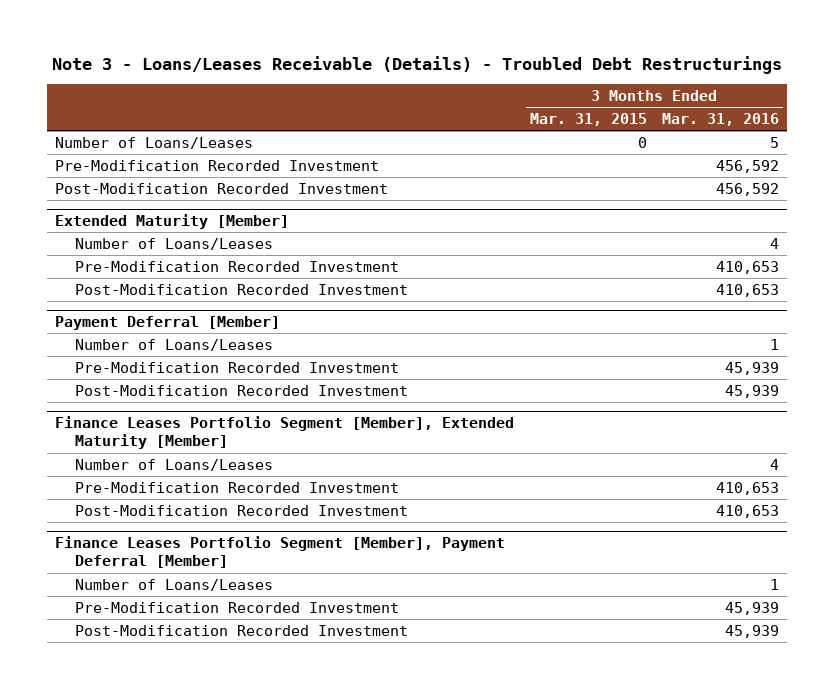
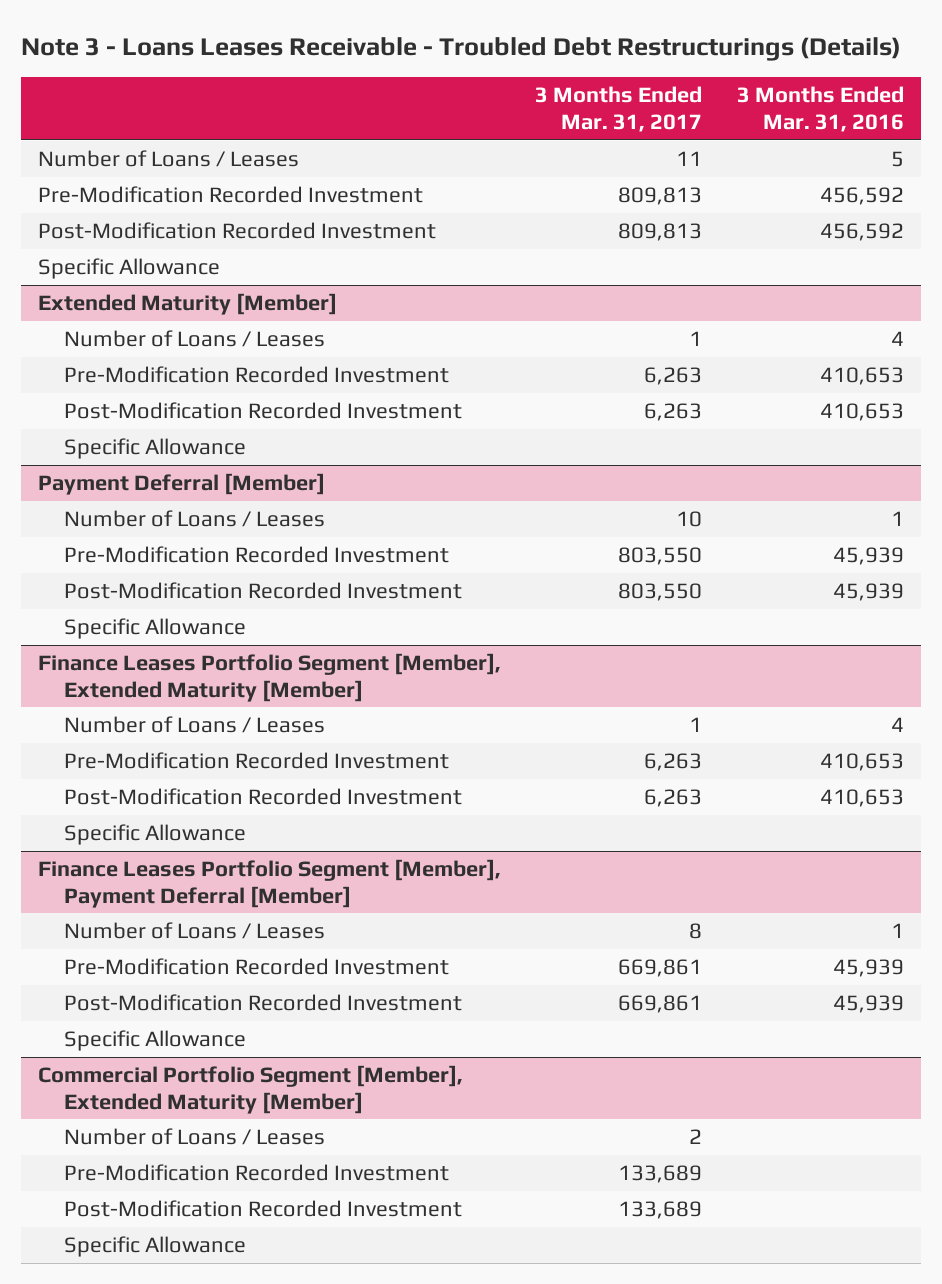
[52,55,783,74] Note 3 - Loans/Leases Receivable (Details) - Troubled Debt Restructurings -> [21,37,902,62] Note 3 - Loans Leases Receivable - Troubled Debt Restructurings (Details)
[529,112,647,126] Mar. 31, 2015 -> none
none -> [535,86,703,132] 3 Months Ended Mar. 31, 2017
[54,136,253,149] Number of Loans/Leases -> [38,149,300,167] Number of Loans / Leases
none -> [38,257,221,279] Specific Allowance
[74,237,273,250] Number of Loans/Leases -> [64,329,326,347] Number of Loans / Leases
none -> [64,437,247,459] Specific Allowance
[74,338,273,351] Number of Loans/Leases -> [64,509,326,527] Number of Loans / Leases
none -> [64,617,247,639] Specific Allowance
[74,458,273,471] Number of Loans/Leases -> [64,715,326,733] Number of Loans / Leases
none -> [64,823,247,845] Specific Allowance
[74,578,273,591] Number of Loans/Leases -> [64,921,326,939] Number of Loans / Leases
none -> [64,1029,247,1051] Specific Allowance
none -> [38,1064,464,1114] Commercial Portfolio Segment [Member], Extended Maturity [Member]
none -> [64,1127,326,1145] Number of Loans / Leases
none -> [64,1163,450,1181] Pre-Modification Recorded Investment
none -> [64,1199,463,1217] Post-Modification Recorded Investment
none -> [64,1235,247,1257] Specific Allowance

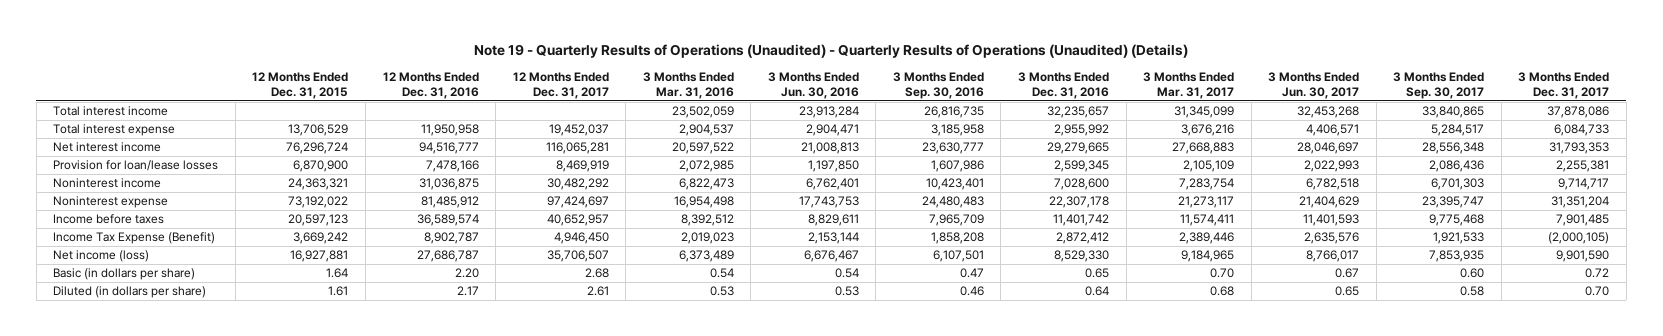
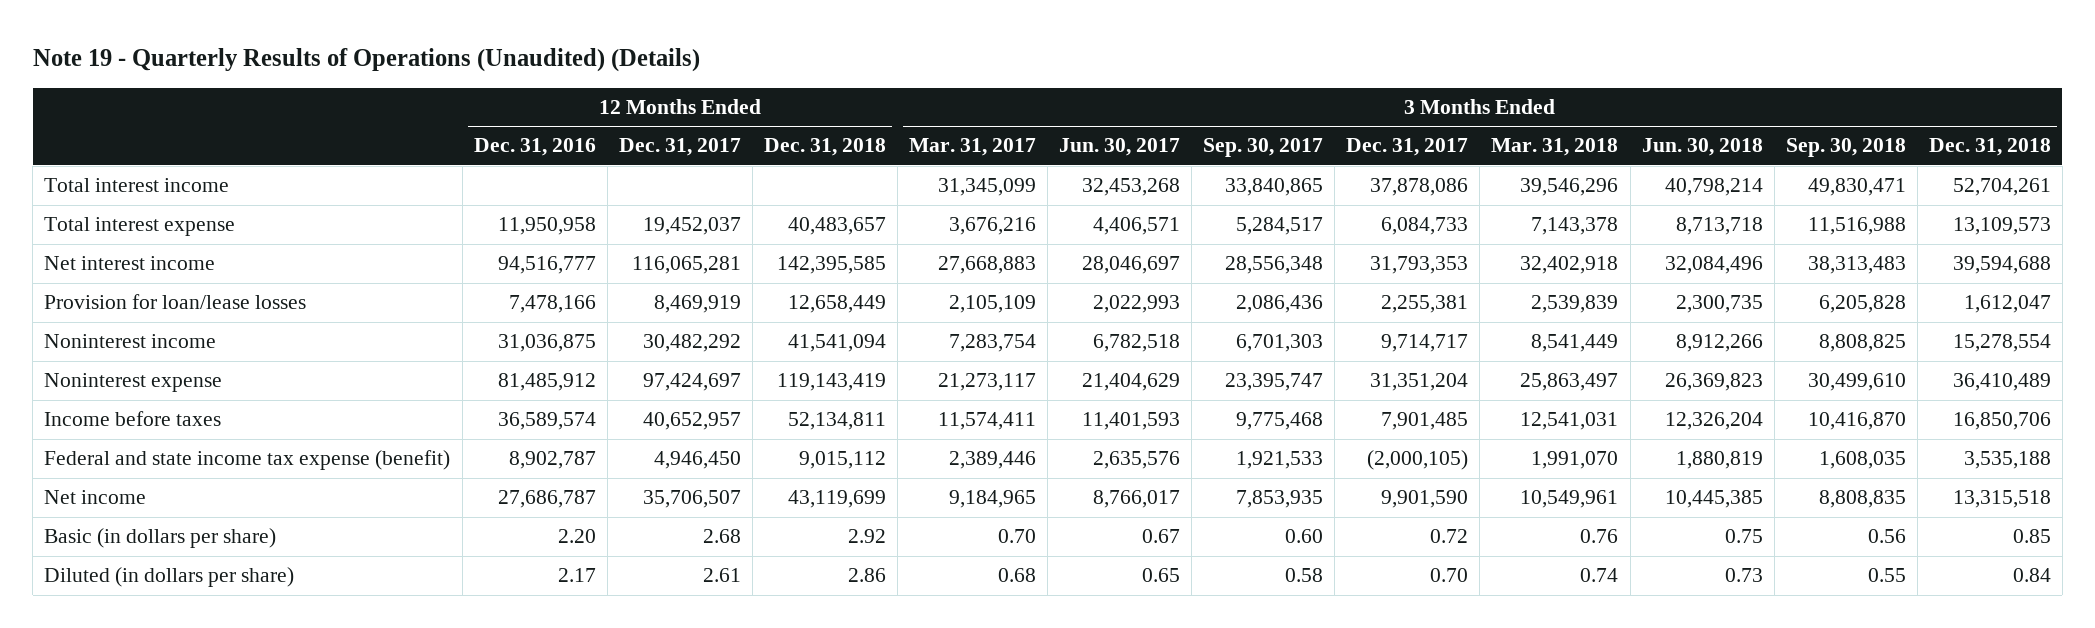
[474,44,1189,59] Note 19 - Quarterly Results of Operations (Unaudited) - Quarterly Results of Operations (Unaudited) (Details) -> [32,48,700,73] Note 19 - Quarterly Results of Operations (Unaudited) (Details)
[252,71,349,99] 12 Months Ended Dec. 31, 2015 -> none
[642,71,734,99] 3 Months Ended Mar. 31, 2016 -> none
[767,71,859,99] 3 Months Ended Jun. 30, 2016 -> none
[892,71,984,99] 3 Months Ended Sep. 30, 2016 -> none
[1017,71,1109,99] 3 Months Ended Dec. 31, 2016 -> none
none -> [763,138,886,157] Dec. 31, 2018
none -> [1491,138,1619,157] Mar. 31, 2018
none -> [1641,138,1763,157] Jun. 30, 2018
none -> [1785,138,1906,158] Sep. 30, 2018
none -> [1928,138,2051,157] Dec. 31, 2018
[53,232,216,245] Income Tax Expense (Benefit) -> [44,450,451,471] Federal and state income tax expense (benefit)
[53,250,150,263] Net income (loss) -> [44,490,147,505] Net income

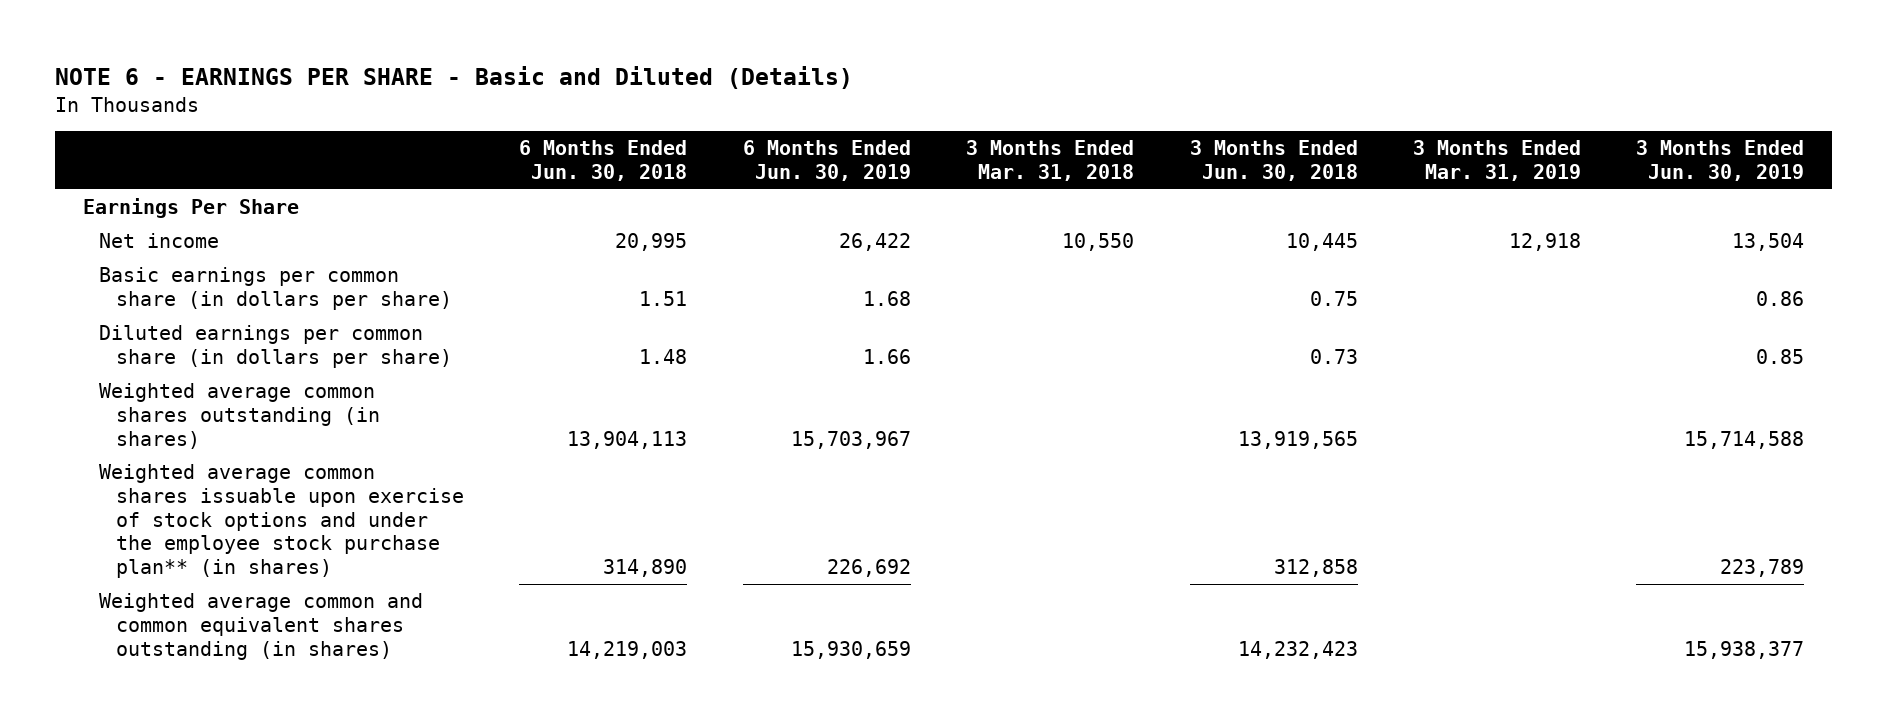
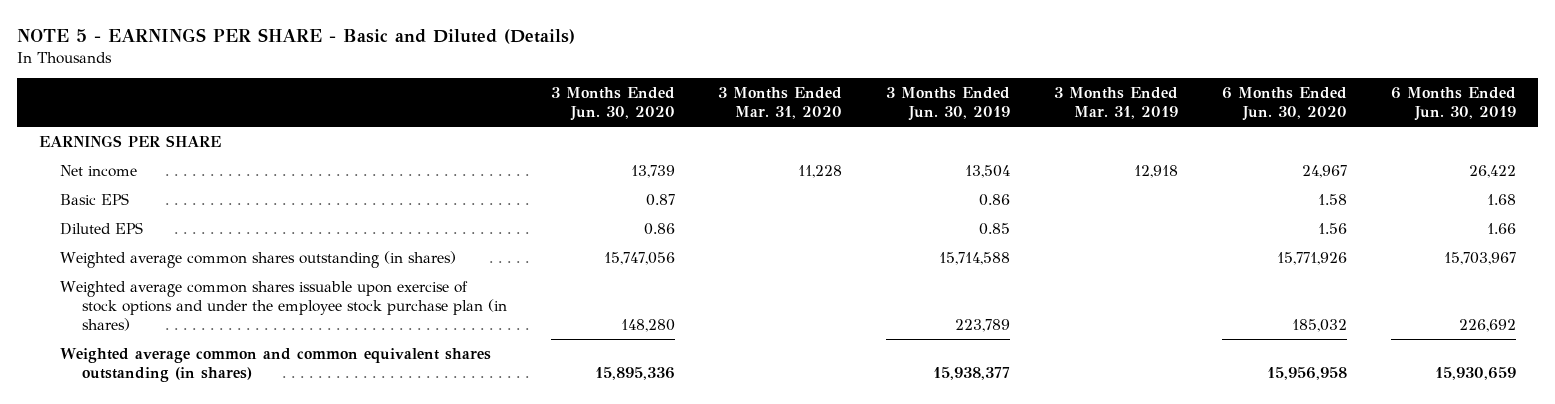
[54,66,853,90] NOTE 6 - EARNINGS PER SHARE - Basic and Diluted (Details) -> [17,27,576,44] NOTE 5 - EARNINGS PER SHARE - Basic and Diluted (Details)
[519,140,688,182] 6 Months Ended Jun. 30, 2018 -> none
[966,140,1135,182] 3 Months Ended Mar. 31, 2018 -> none
[1189,140,1358,182] 3 Months Ended Jun. 30, 2018 -> none
none -> [550,87,675,122] 3 Months Ended Jun. 30, 2020
none -> [718,87,843,120] 3 Months Ended Mar. 31, 2020
none -> [1221,87,1347,122] 6 Months Ended Jun. 30, 2020
[82,198,299,219] Earnings Per Share -> [39,134,222,147] EARNINGS PER SHARE
[99,267,452,310] Basic earnings per common share (in dollars per share) -> [60,192,130,205] Basic EPS
[99,325,452,368] Diluted earnings per common share (in dollars per share) -> [60,221,144,235] Diluted EPS
[99,464,464,579] Weighted average common shares issuable upon exercise of stock options and under the employee stock purchase plan** (in shares) -> [60,280,507,331] Weighted average common shares issuable upon exercise of stock options and under the employee stock purchase plan (in shares)

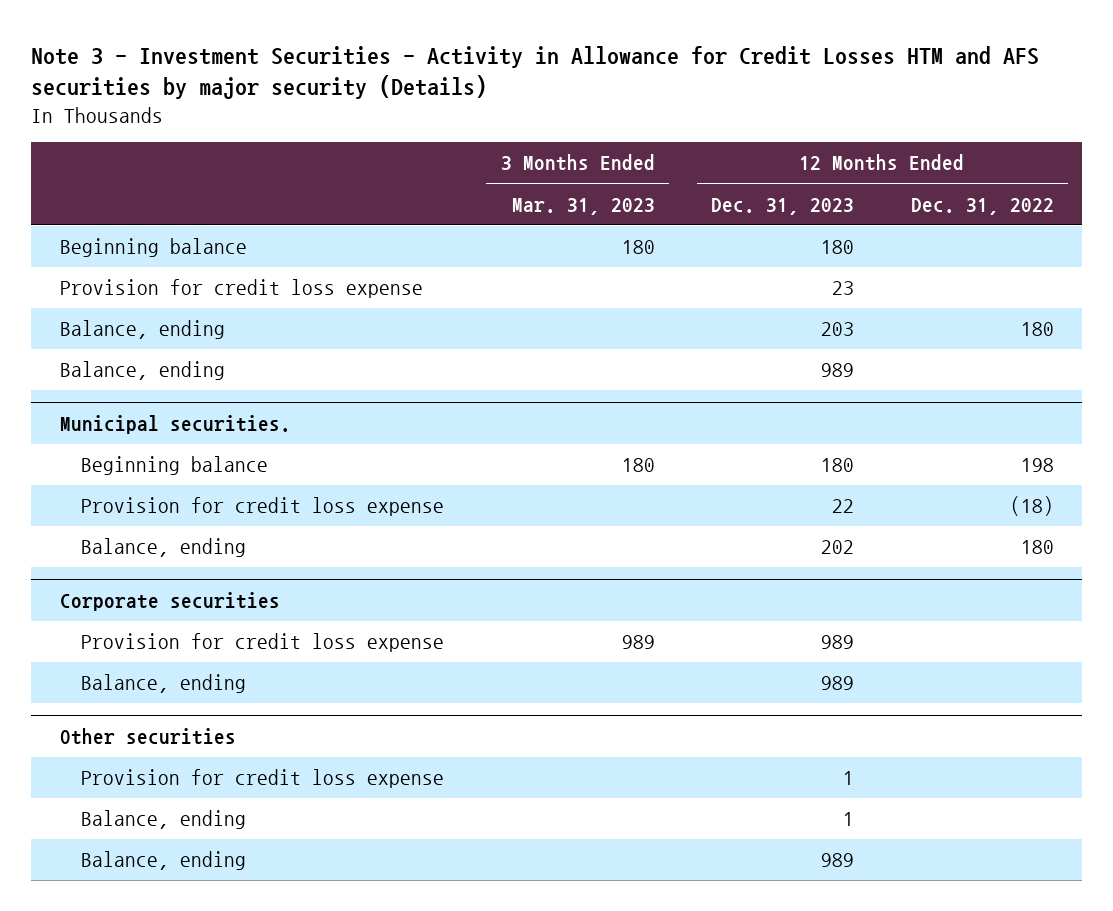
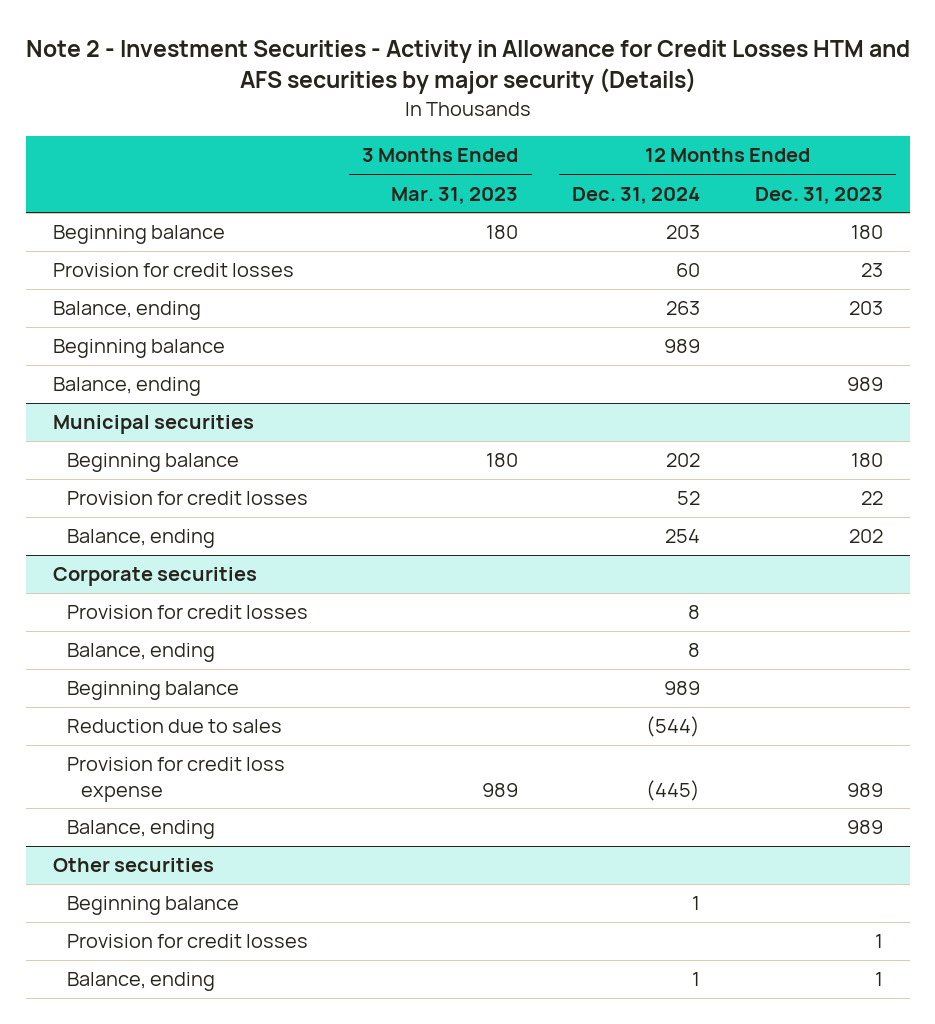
[31,45,1040,100] Note 3 - Investment Securities - Activity in Allowance for Credit Losses HTM and AFS securities by major security (Details) -> [25,39,910,95] Note 2 - Investment Securities - Activity in Allowance for Credit Losses HTM and AFS securities by major security (Details)
[910,197,1054,215] Dec. 31, 2022 -> none
none -> [572,186,701,204] Dec. 31, 2024
[59,279,423,299] Provision for credit loss expense -> [52,263,294,278] Provision for credit losses
none -> [52,339,225,359] Beginning balance
[59,414,291,434] Municipal securities. -> [52,415,254,435] Municipal securities
[80,497,444,517] Provision for credit loss expense -> [67,491,309,506] Provision for credit losses
none -> [67,605,309,620] Provision for credit losses
none -> [67,643,216,663] Balance, ending
none -> [67,681,240,701] Beginning balance
none -> [67,719,283,734] Reduction due to sales
none -> [67,896,240,916] Beginning balance
[80,769,444,789] Provision for credit loss expense -> [67,934,309,949] Provision for credit losses
[80,851,246,871] Balance, ending -> none

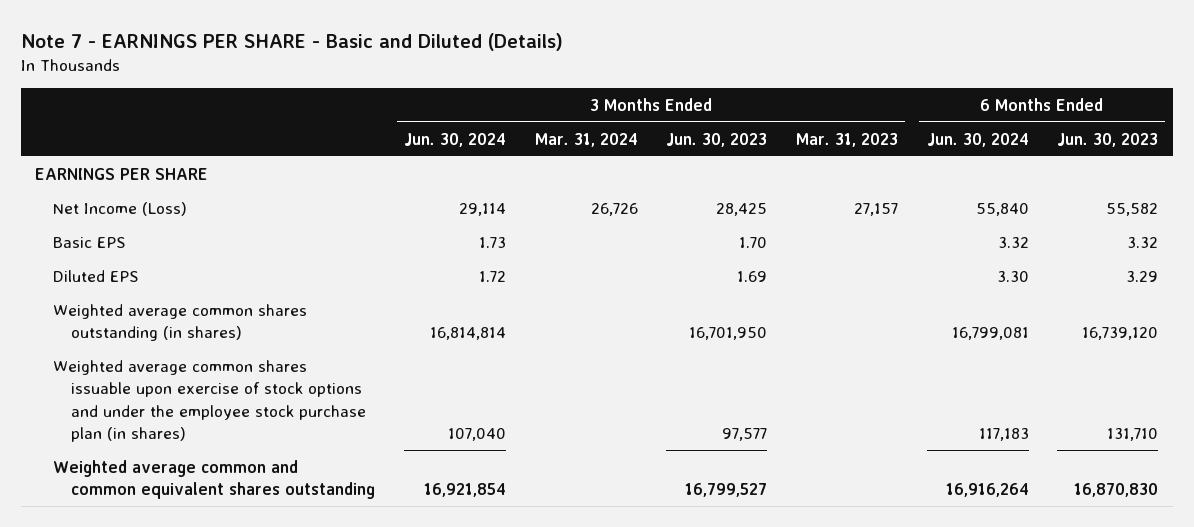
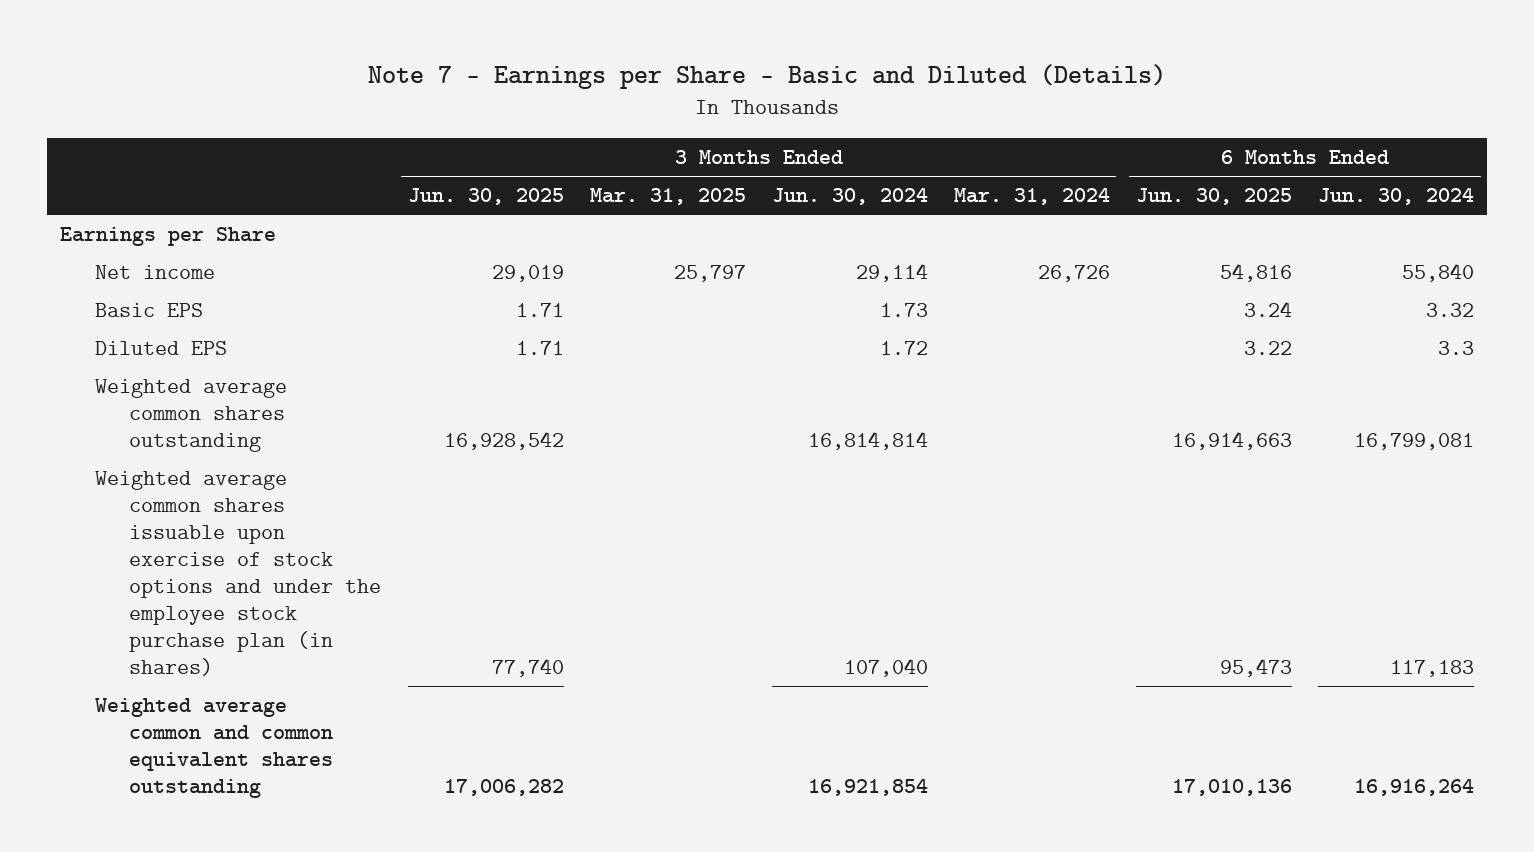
[20,32,563,51] Note 7 - EARNINGS PER SHARE - Basic and Diluted (Details) -> [368,63,1167,89] Note 7 - Earnings per Share - Basic and Diluted (Details)
[666,132,768,147] Jun. 30, 2023 -> none
[795,132,898,147] Mar. 31, 2023 -> none
[1057,132,1159,147] Jun. 30, 2023 -> none
none -> [407,188,564,206] Jun. 30, 2025
none -> [589,188,746,206] Mar. 31, 2025
none -> [1135,188,1292,206] Jun. 30, 2025
[35,167,209,180] EARNINGS PER SHARE -> [59,227,276,247] Earnings per Share
[53,201,188,216] Net Income (Loss) -> [94,265,215,280] Net income
[996,270,1029,282] 3.30 -> [1438,341,1475,356] 3.3
[53,303,308,342] Weighted average common shares outstanding (in shares) -> [94,379,287,453] Weighted average common shares outstanding

